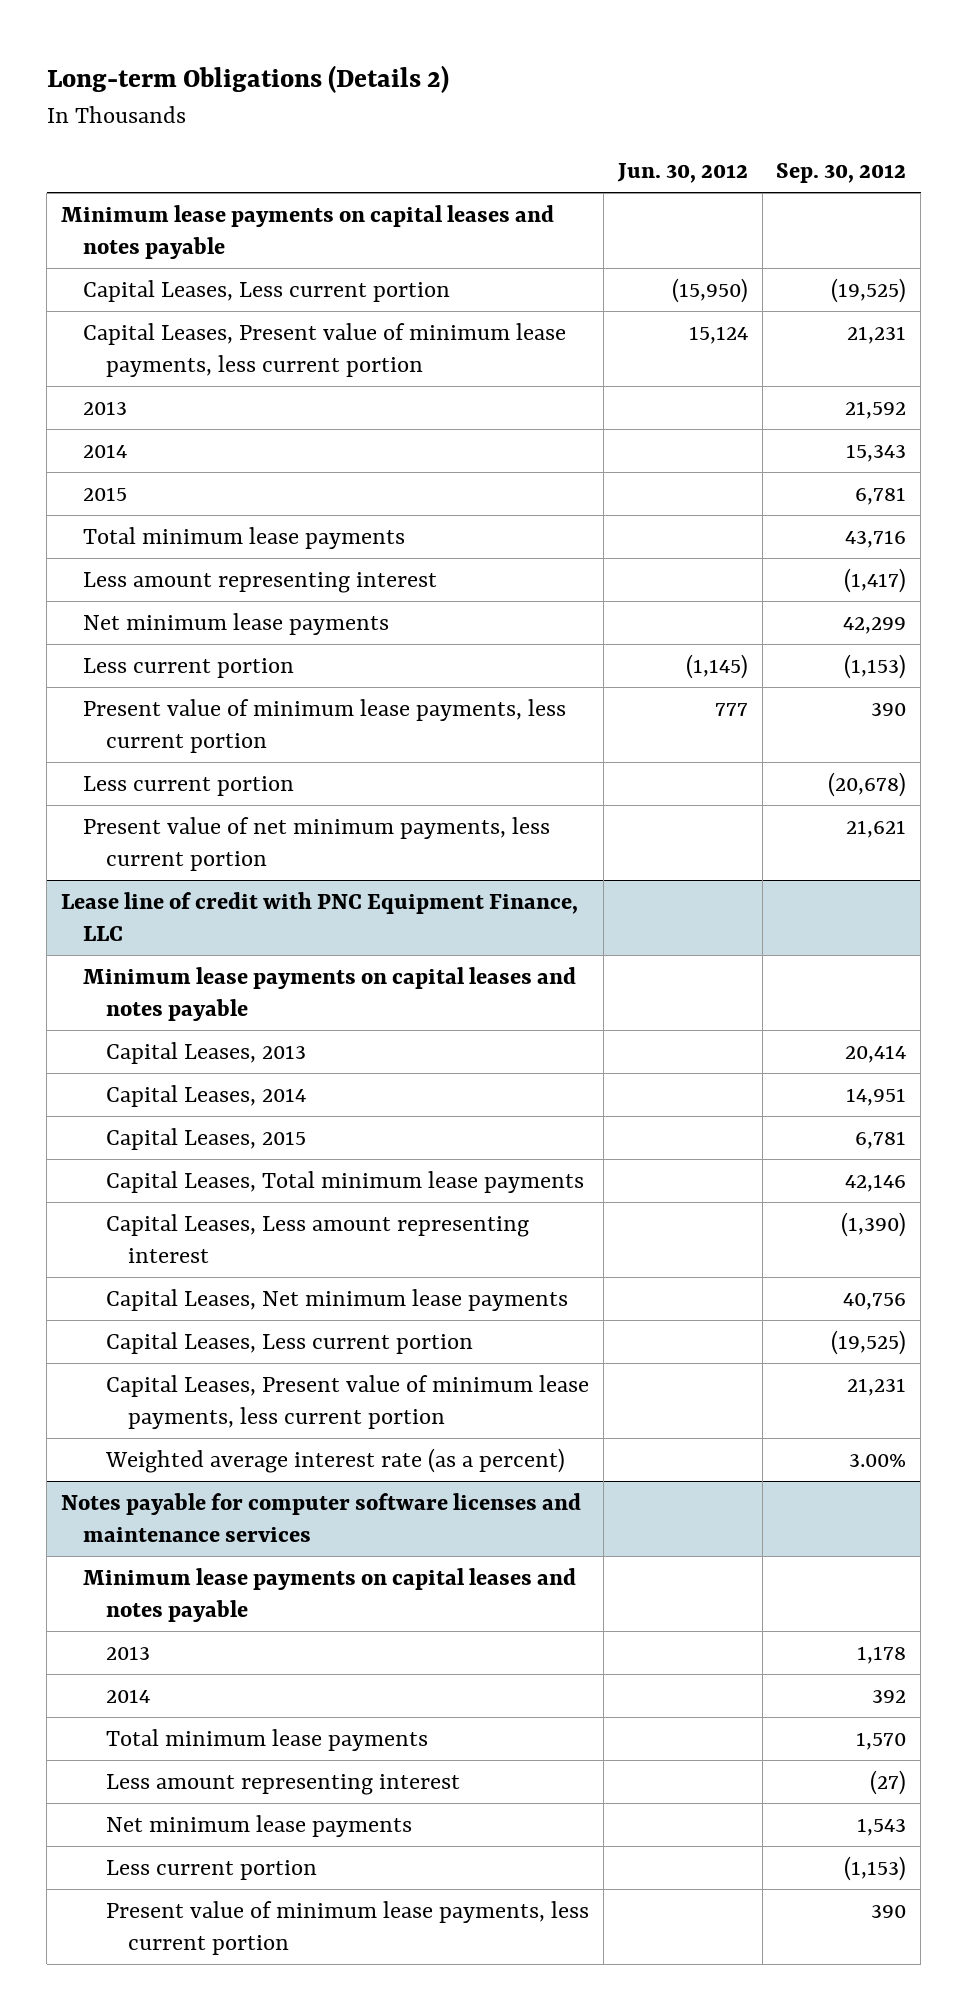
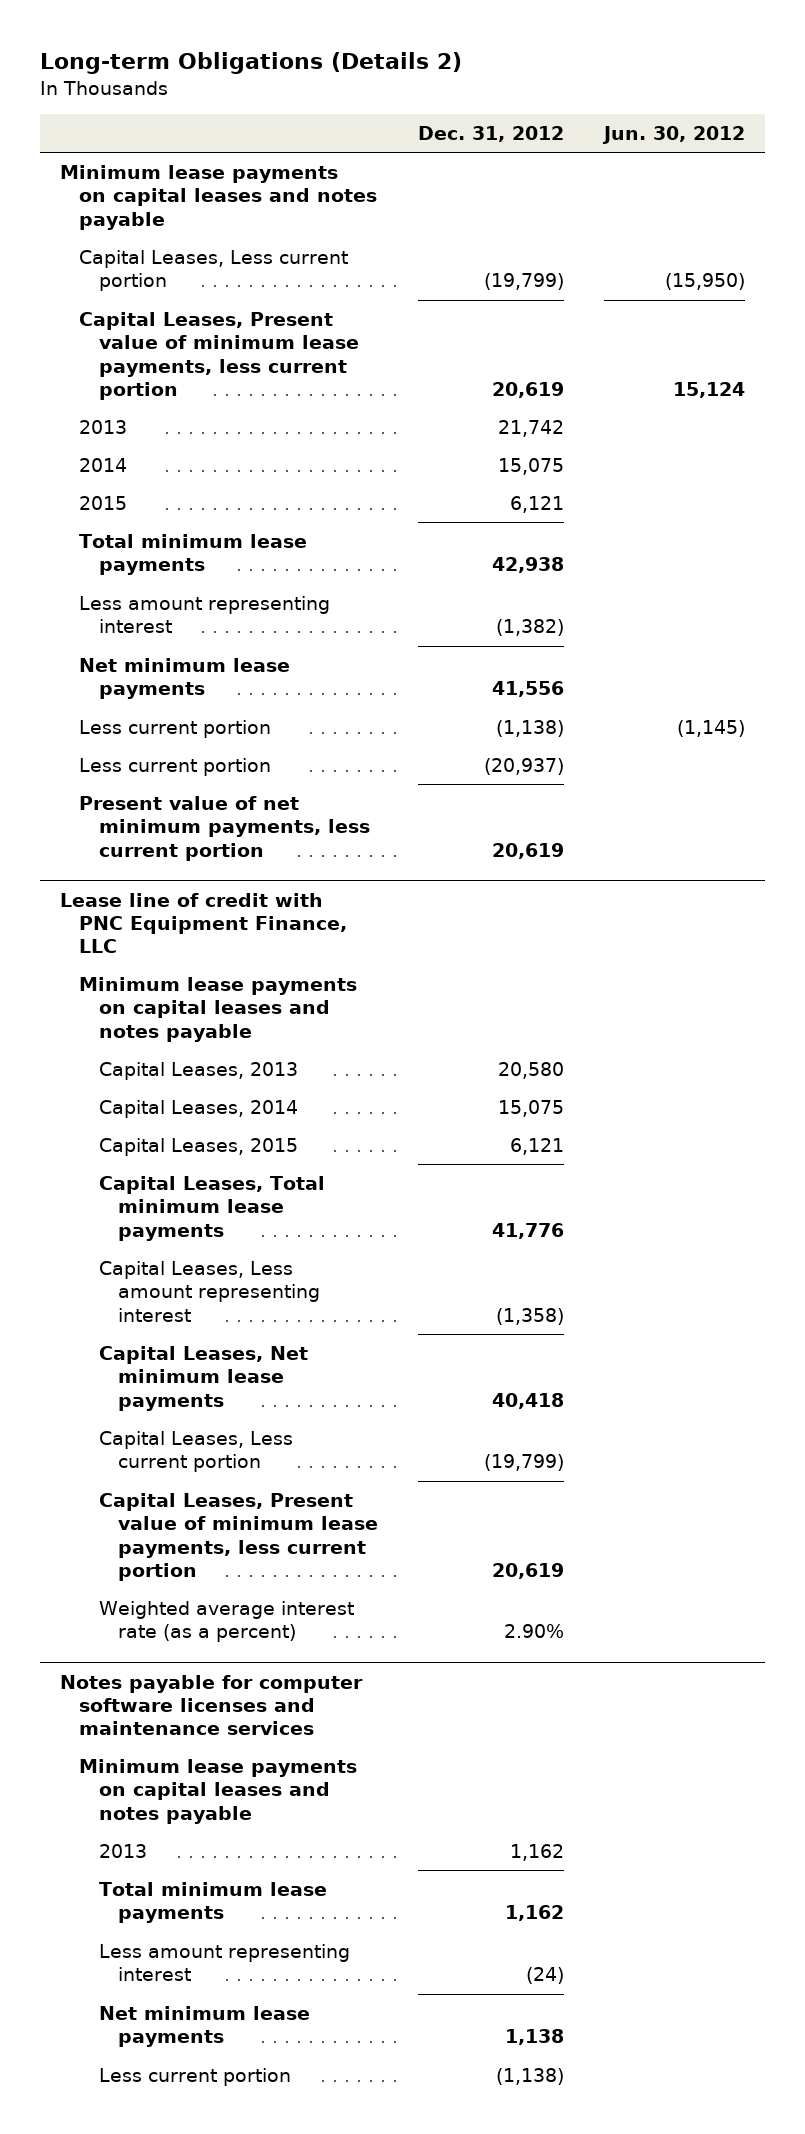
[776,163,907,184] Sep. 30, 2012 -> none
none -> [418,125,565,142] Dec. 31, 2012
[83,699,567,753] Present value of minimum lease payments, less current portion -> none
[105,1689,150,1704] 2014 -> none
[105,1901,589,1955] Present value of minimum lease payments, less current portion -> none

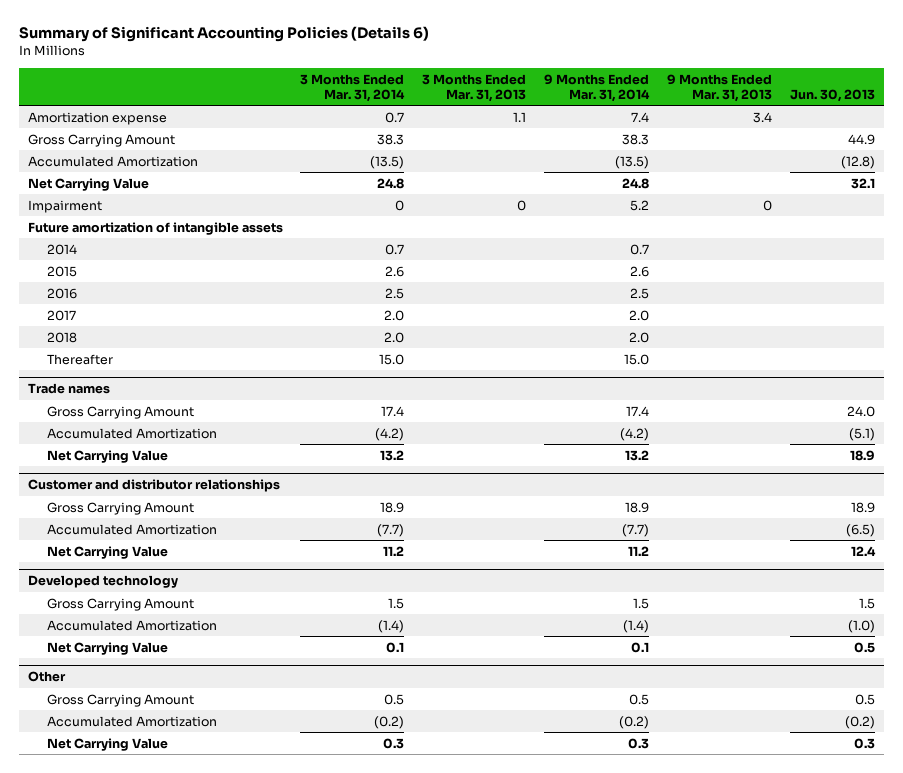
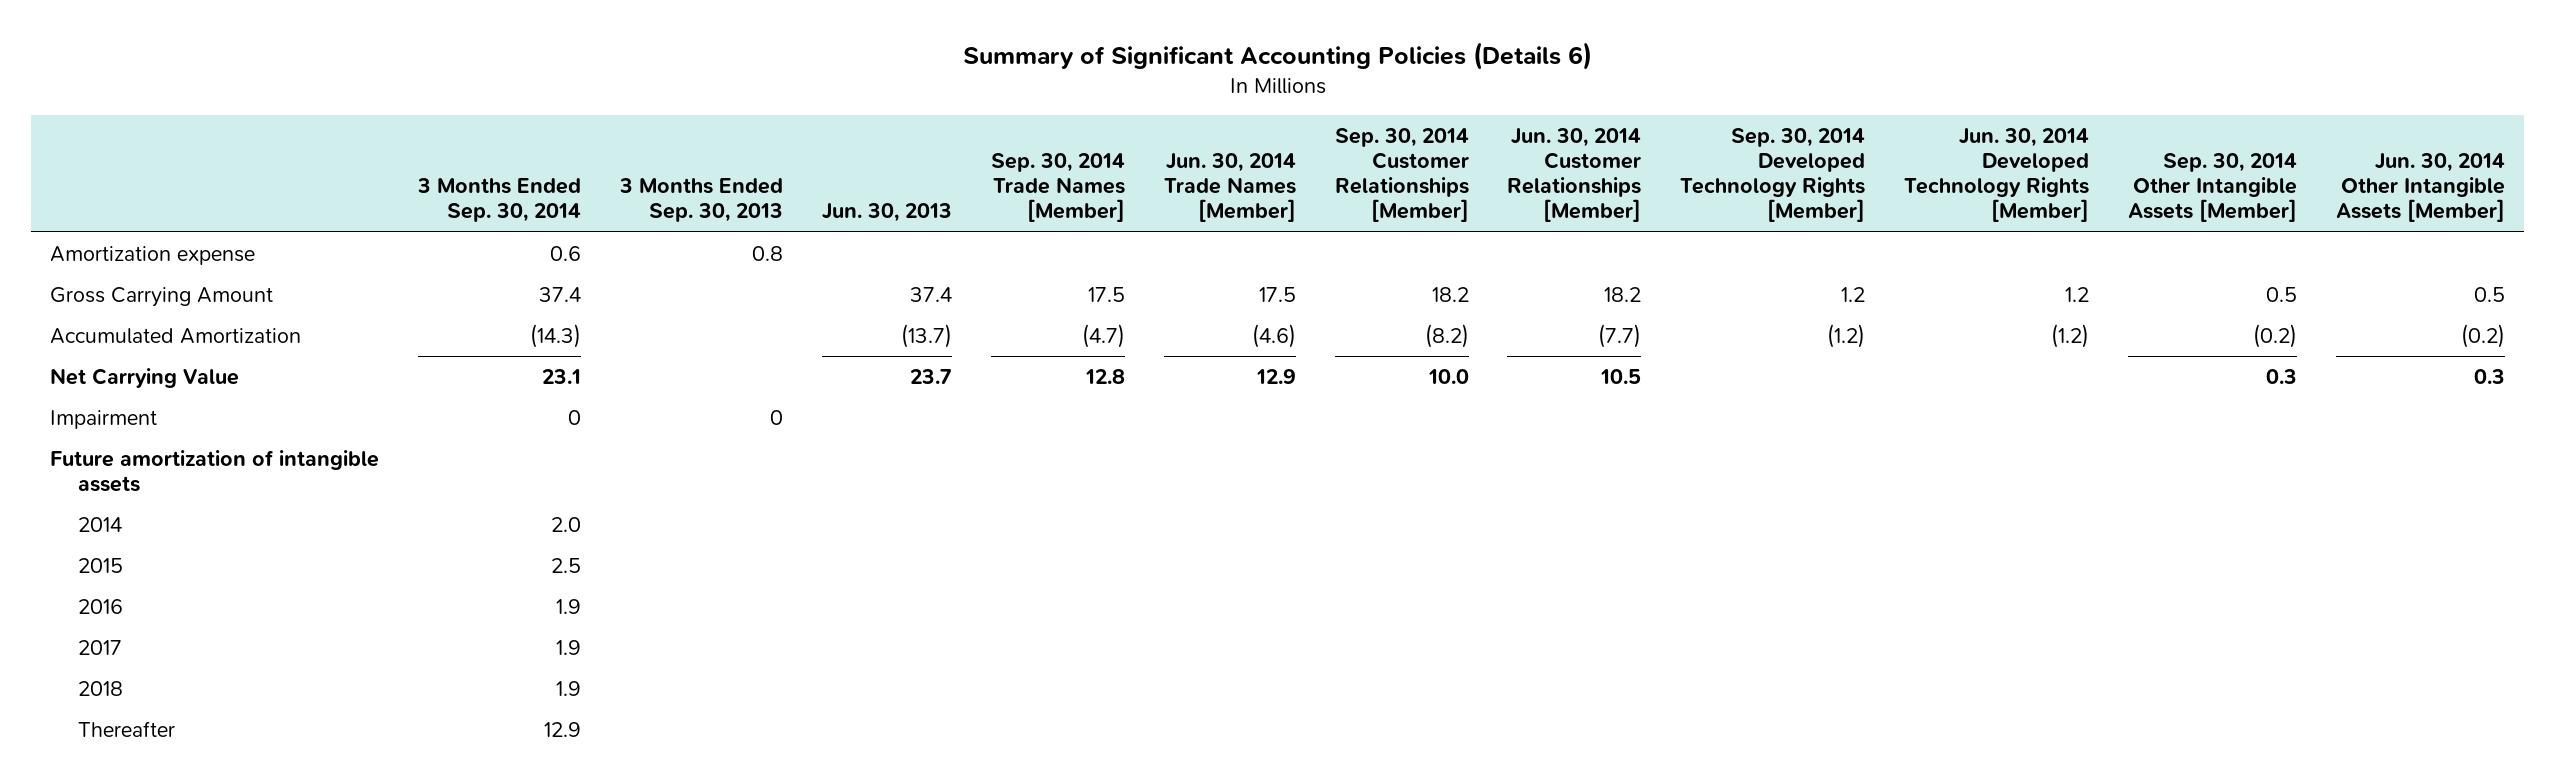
[300,73,406,103] 3 Months Ended Mar. 31, 2014 -> none
[422,73,527,103] 3 Months Ended Mar. 31, 2013 -> none
[544,73,651,103] 9 Months Ended Mar. 31, 2014 -> none
[667,73,773,103] 9 Months Ended Mar. 31, 2013 -> none
none -> [417,178,582,223] 3 Months Ended Sep. 30, 2014
none -> [619,178,784,223] 3 Months Ended Sep. 30, 2013
none -> [990,153,1125,223] Sep. 30, 2014 Trade Names [Member]
none -> [1163,153,1296,223] Jun. 30, 2014 Trade Names [Member]
none -> [1334,127,1469,223] Sep. 30, 2014 Customer Relationships [Member]
none -> [1507,127,1642,223] Jun. 30, 2014 Customer Relationships [Member]
none -> [1680,127,1866,223] Sep. 30, 2014 Developed Technology Rights [Member]
none -> [1904,127,2090,223] Jun. 30, 2014 Developed Technology Rights [Member]
none -> [2127,153,2297,223] Sep. 30, 2014 Other Intangible Assets [Member]
none -> [2335,153,2505,223] Jun. 30, 2014 Other Intangible Assets [Member]
[848,133,876,145] 44.9 -> [909,286,952,302] 37.4
[841,155,876,169] (12.8) -> [900,323,952,348] (13.7)
[851,177,876,189] 32.1 -> [909,368,952,384] 23.7
[27,383,110,395] Trade names -> none
[46,405,194,419] Gross Carrying Amount -> none
[46,427,217,439] Accumulated Amortization -> none
[46,449,168,463] Net Carrying Value -> none
[27,479,280,493] Customer and distributor relationships -> none
[46,501,194,515] Gross Carrying Amount -> none
[46,523,217,535] Accumulated Amortization -> none
[46,545,168,559] Net Carrying Value -> none
[27,575,178,589] Developed technology -> none
[46,597,194,611] Gross Carrying Amount -> none
[46,619,217,631] Accumulated Amortization -> none
[46,641,168,655] Net Carrying Value -> none
[27,671,66,683] Other -> none
[46,693,194,707] Gross Carrying Amount -> none
[46,715,217,727] Accumulated Amortization -> none
[46,737,168,751] Net Carrying Value -> none

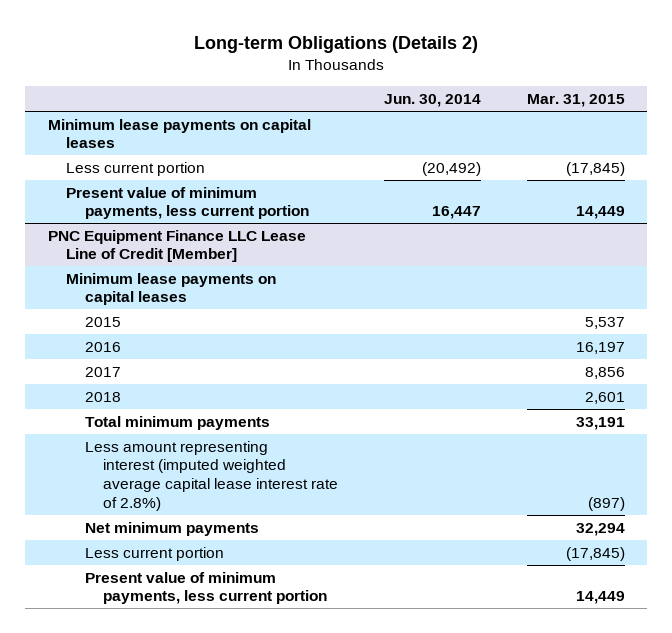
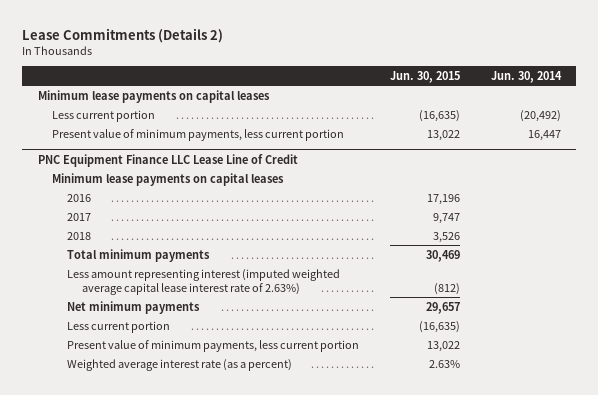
[194,36,479,54] Long-term Obligations (Details 2) -> [22,27,224,43] Lease Commitments (Details 2)
[526,94,625,108] Mar. 31, 2015 -> none
none -> [389,70,460,83] Jun. 30, 2015
[47,229,306,263] PNC Equipment Finance LLC Lease Line of Credit [Member] -> [37,153,298,167] PNC Equipment Finance LLC Lease Line of Credit
[84,316,121,327] 2015 -> none
[84,440,339,511] Less amount representing interest (imputed weighted average capital lease interest rate of 2.8%) -> [66,268,340,295] Less amount representing interest (imputed weighted average capital lease interest rate of 2.63%)
none -> [66,358,292,371] Weighted average interest rate (as a percent)

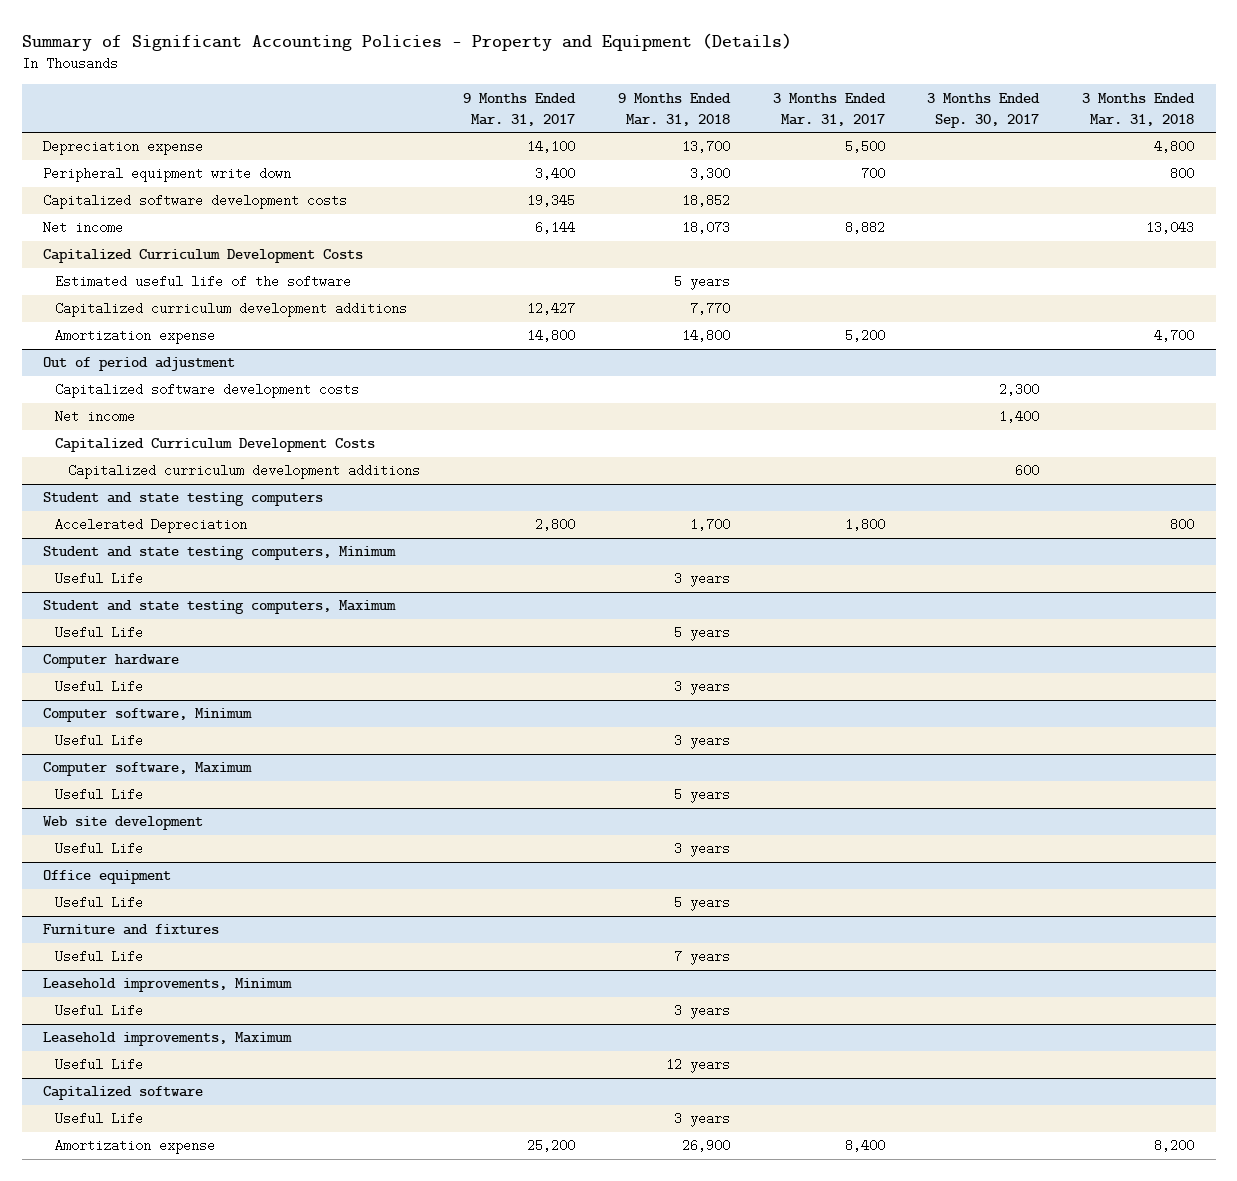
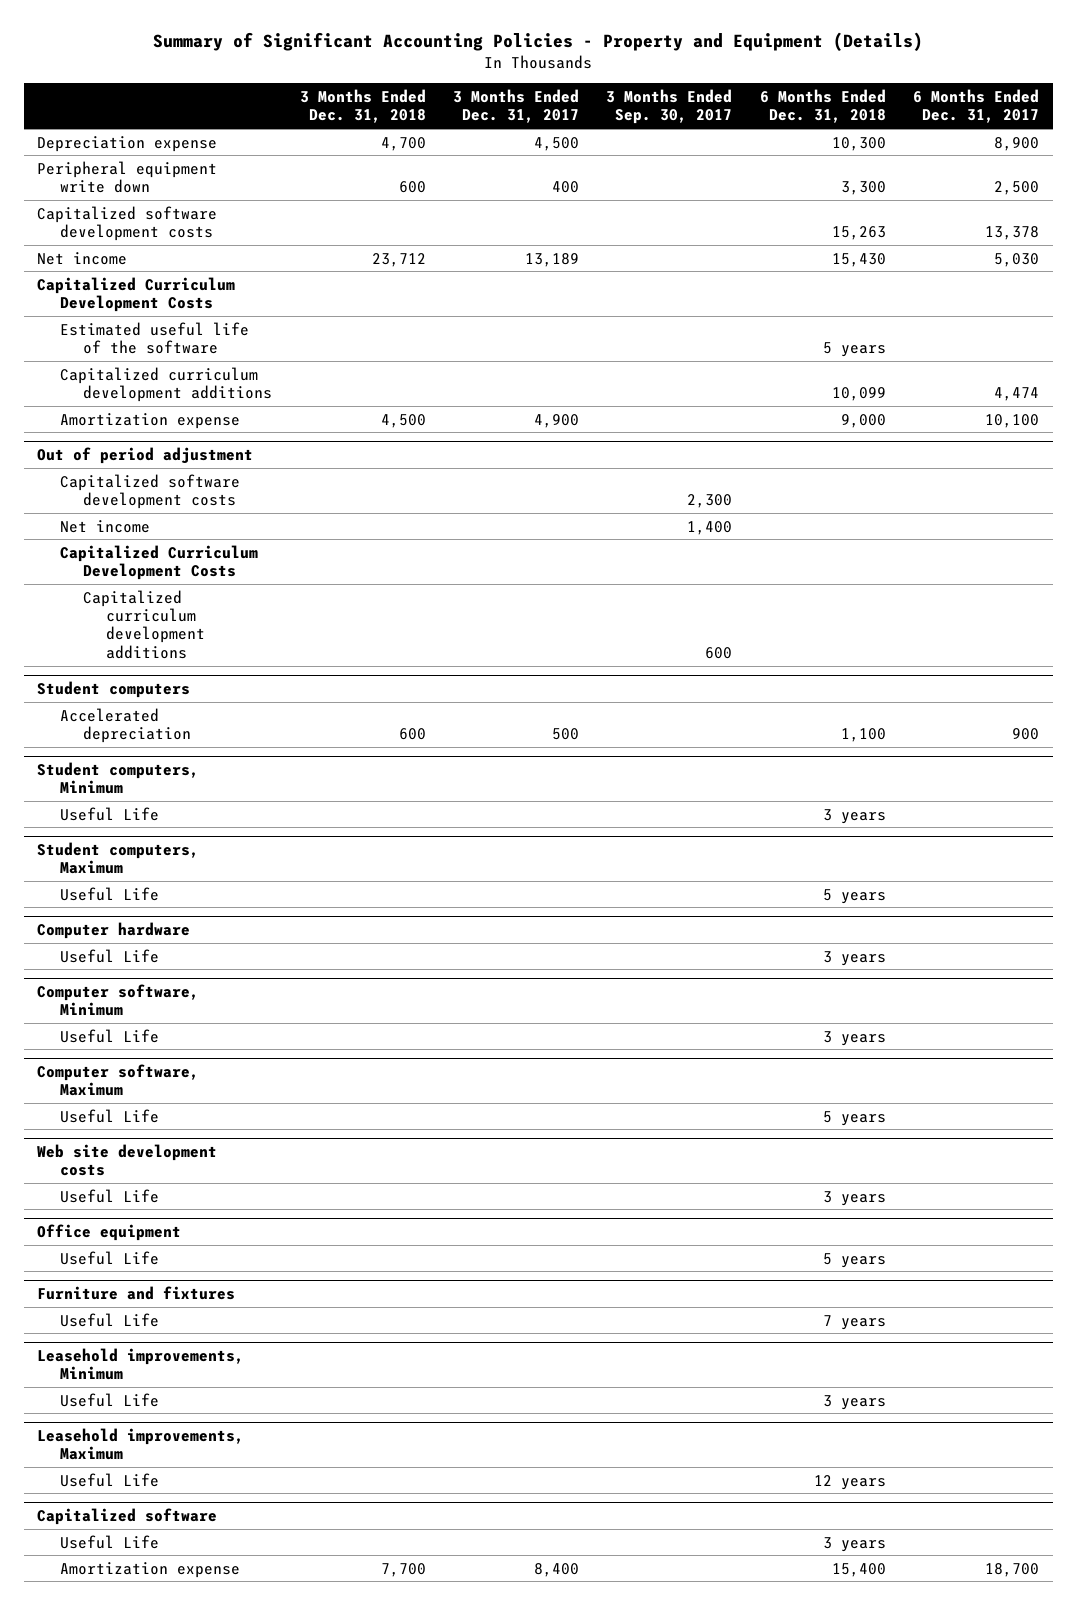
[462,92,576,126] 9 Months Ended Mar. 31, 2017 -> none
[617,92,731,126] 9 Months Ended Mar. 31, 2018 -> none
[772,92,886,126] 3 Months Ended Mar. 31, 2017 -> none
[1082,92,1196,126] 3 Months Ended Mar. 31, 2018 -> none
none -> [299,88,426,124] 3 Months Ended Dec. 31, 2018
none -> [453,88,580,124] 3 Months Ended Dec. 31, 2017
none -> [759,88,886,124] 6 Months Ended Dec. 31, 2018
none -> [913,88,1040,124] 6 Months Ended Dec. 31, 2017
[43,492,324,507] Student and state testing computers -> [37,680,191,698] Student computers
[55,518,248,534] Accelerated Depreciation -> [60,707,192,744] Accelerated depreciation
[43,546,397,561] Student and state testing computers, Minimum -> [37,761,200,795] Student computers, Minimum
[43,600,397,615] Student and state testing computers, Maximum -> [37,841,200,875] Student computers, Maximum
[43,816,204,831] Web site development -> [37,1143,218,1177] Web site development costs

